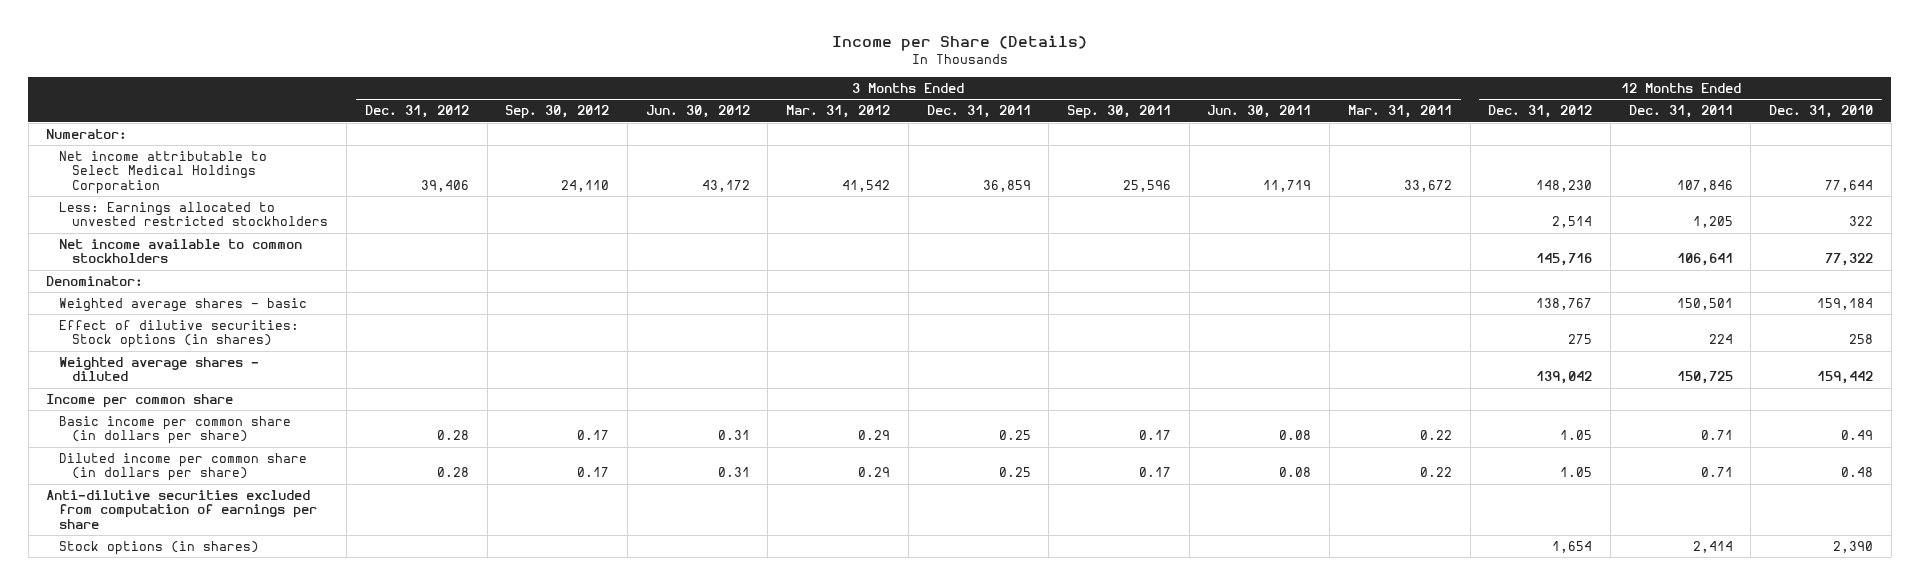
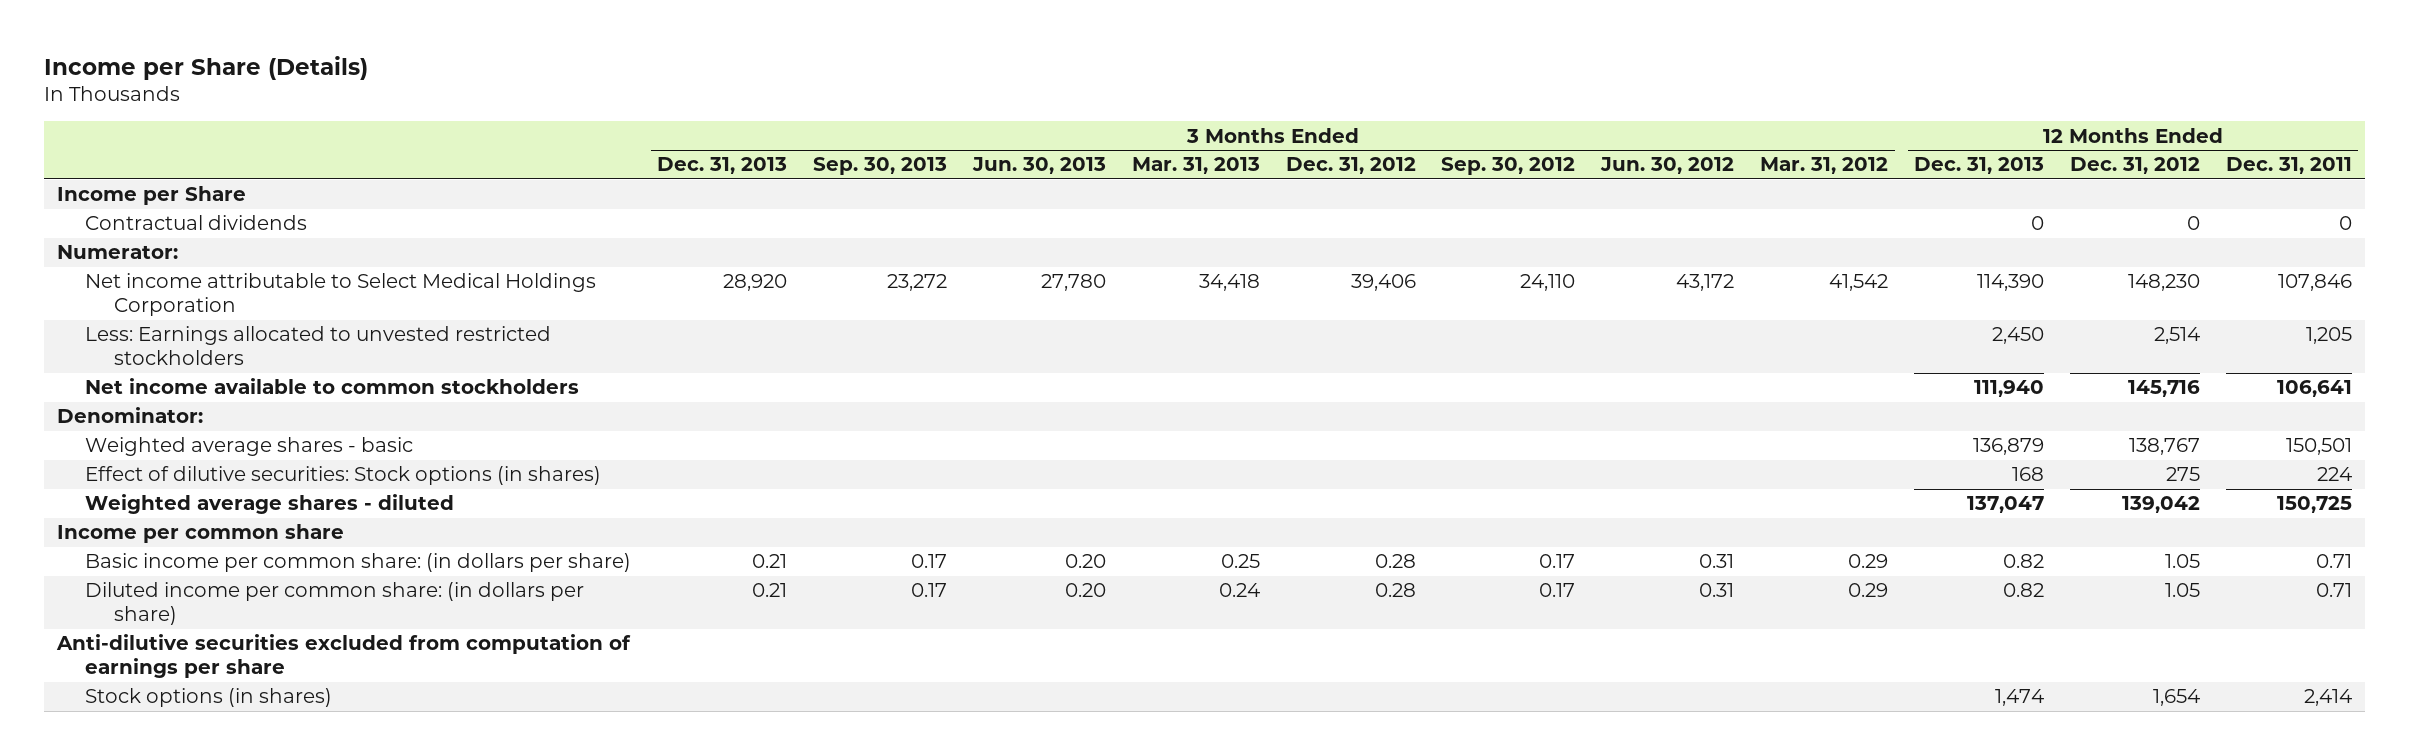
[926,105,1031,119] Dec. 31, 2011 -> none
[1066,105,1171,120] Sep. 30, 2011 -> none
[1207,105,1312,119] Jun. 30, 2011 -> none
[1347,105,1452,119] Mar. 31, 2011 -> none
[1769,105,1874,119] Dec. 31, 2010 -> none
none -> [657,157,788,175] Dec. 31, 2013
none -> [812,157,947,176] Sep. 30, 2013
none -> [971,157,1106,175] Jun. 30, 2013
none -> [1131,157,1260,175] Mar. 31, 2013
none -> [1914,157,2045,175] Dec. 31, 2013
none -> [56,186,246,206] Income per Share
none -> [85,215,308,231] Contractual dividends
[59,415,292,445] Basic income per common share (in dollars per share) -> [85,553,632,573] Basic income per common share: (in dollars per share)
[59,452,308,482] Diluted income per common share (in dollars per share) -> [85,582,585,626] Diluted income per common share: (in dollars per share)

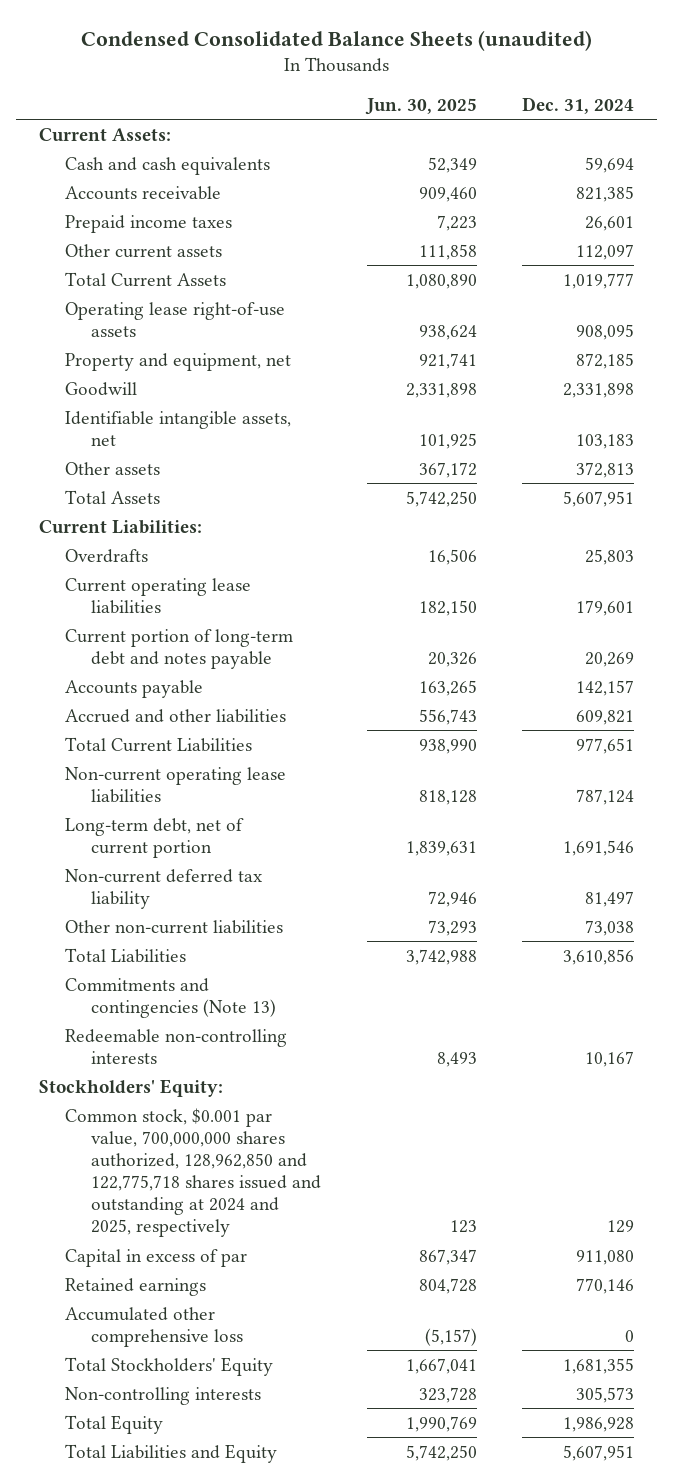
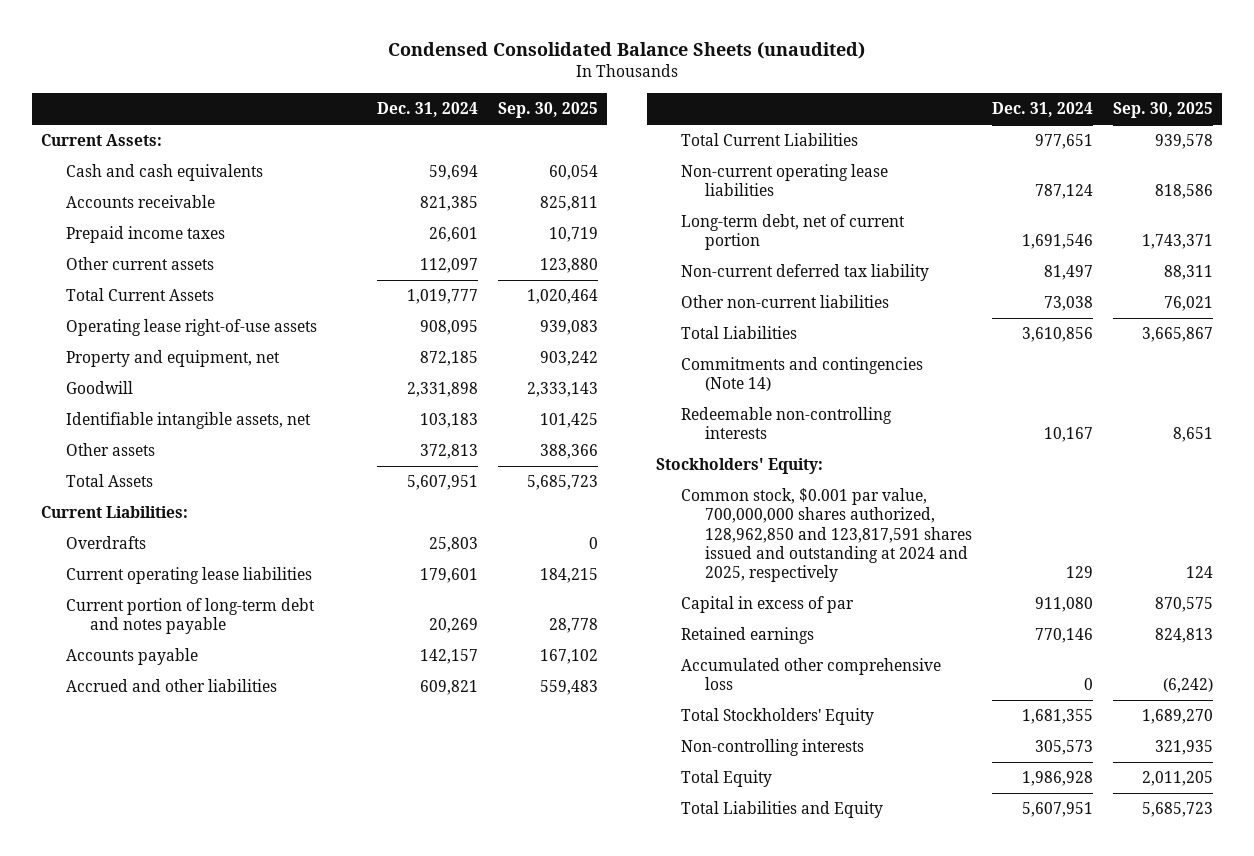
[364,97,477,115] Jun. 30, 2025 -> none
none -> [497,102,598,119] Sep. 30, 2025
[65,977,277,1018] Commitments and contingencies (Note 13) -> [680,357,923,392] Commitments and contingencies (Note 14)
[65,1107,322,1238] Common stock, $0.001 par value, 700,000,000 shares authorized, 128,962,850 and 122,775,718 shares issued and outstanding at 2024 and 2025, respectively -> [680,488,973,582] Common stock, $0.001 par value, 700,000,000 shares authorized, 128,962,850 and 123,817,591 shares issued and outstanding at 2024 and 2025, respectively

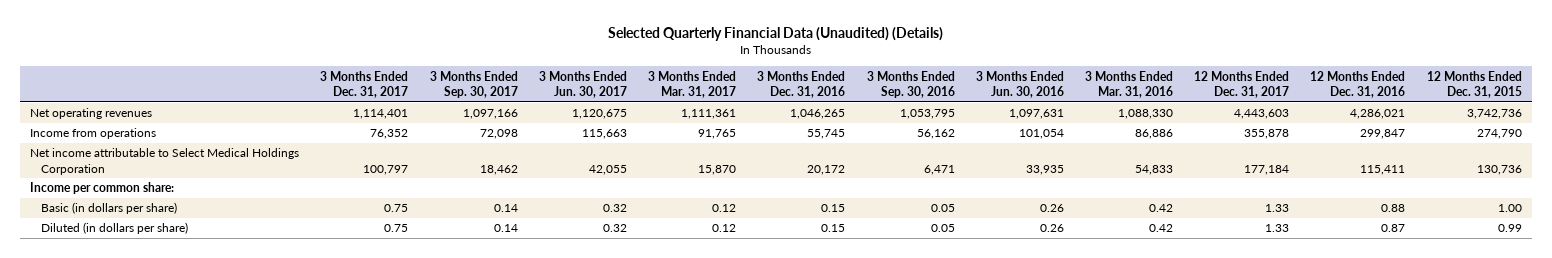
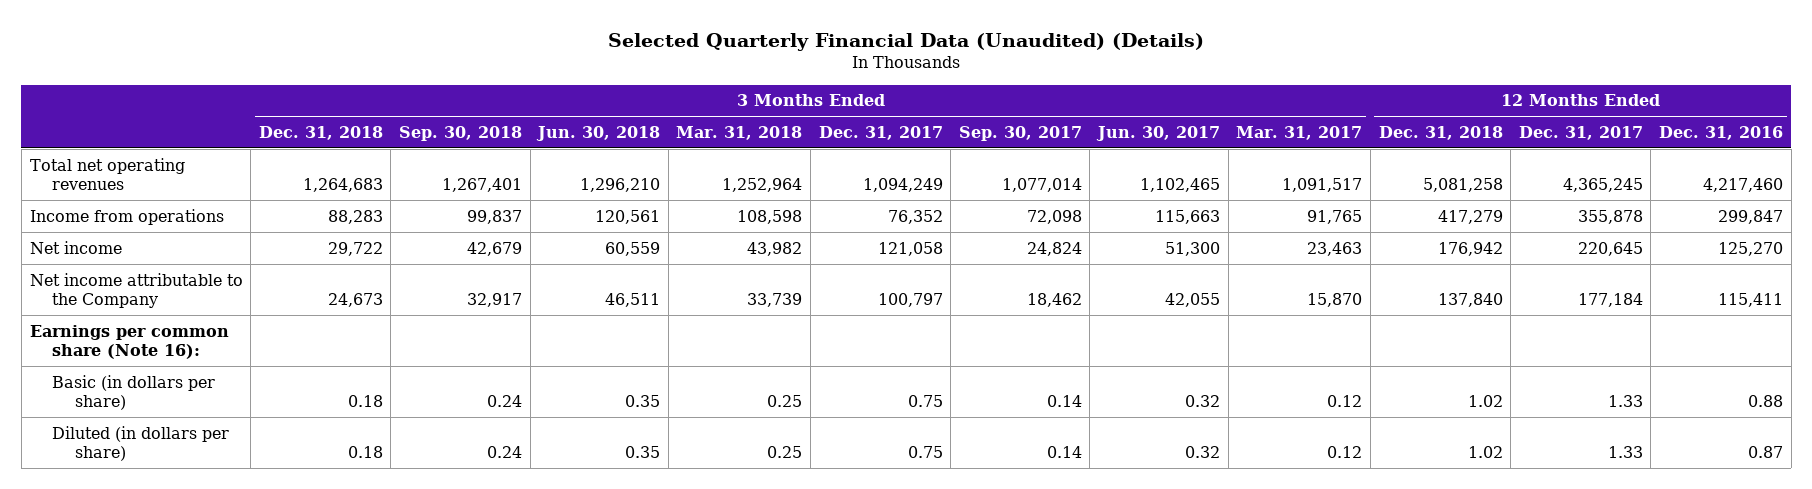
[757,70,846,98] 3 Months Ended Dec. 31, 2016 -> none
[866,70,955,98] 3 Months Ended Sep. 30, 2016 -> none
[975,70,1064,98] 3 Months Ended Jun. 30, 2016 -> none
[1084,70,1173,98] 3 Months Ended Mar. 31, 2016 -> none
[1426,70,1522,98] 12 Months Ended Dec. 31, 2015 -> none
none -> [258,125,383,140] Dec. 31, 2018
none -> [398,125,522,141] Sep. 30, 2018
none -> [536,125,661,141] Jun. 30, 2018
none -> [676,125,803,140] Mar. 31, 2018
none -> [1378,125,1503,140] Dec. 31, 2018
[30,108,153,120] Net operating revenues -> [29,157,185,190] Total net operating revenues
[353,109,409,120] 1,114,401 -> [862,177,943,192] 1,094,249
[462,109,518,120] 1,097,166 -> [1001,177,1082,192] 1,077,014
[571,109,627,120] 1,120,675 -> [1140,177,1221,192] 1,102,465
[681,109,737,120] 1,111,361 -> [1282,177,1363,192] 1,091,517
[1234,109,1290,120] 4,443,603 -> [1562,177,1643,192] 4,365,245
[1350,109,1406,120] 4,286,021 -> [1702,177,1783,192] 4,217,460
none -> [29,240,122,254] Net income
[30,148,300,175] Net income attributable to Select Medical Holdings Corporation -> [29,272,243,308] Net income attributable to the Company
[30,182,175,195] Income per common share: -> [29,324,229,359] Earnings per common share (Note 16):

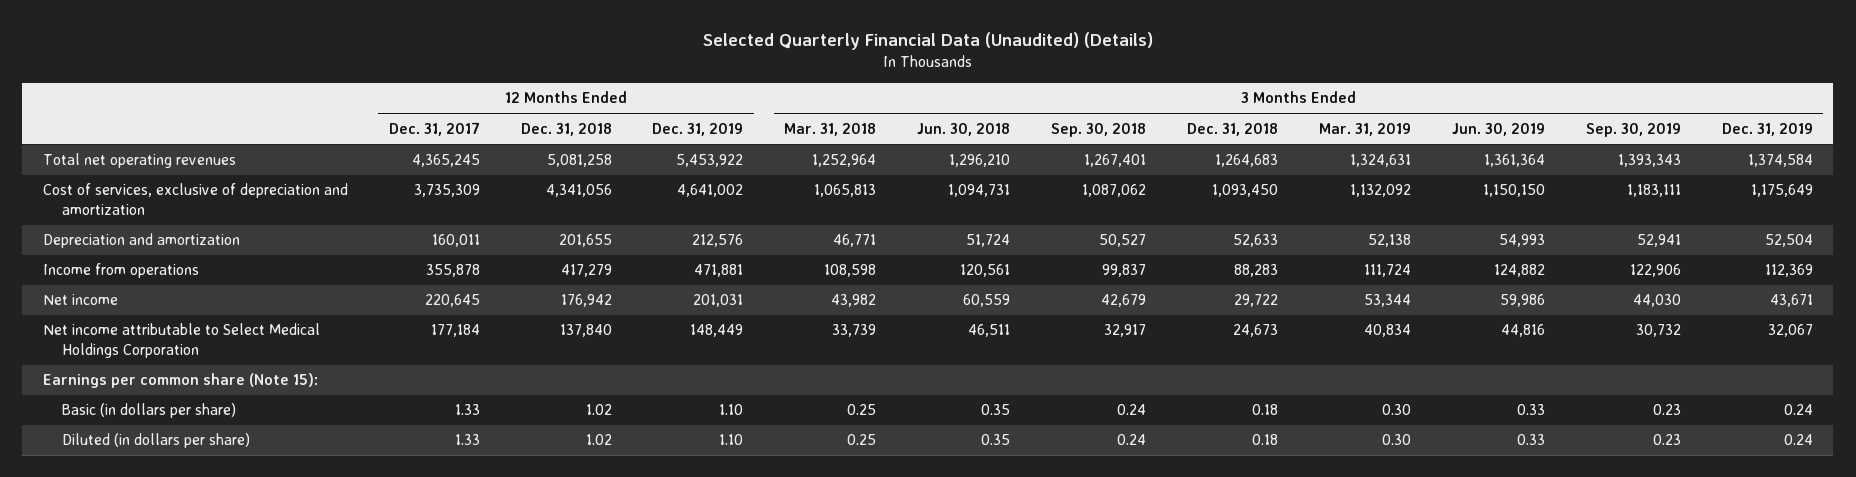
[818,125,943,140] Dec. 31, 2017 -> none
[958,125,1082,141] Sep. 30, 2017 -> none
[1096,125,1221,141] Jun. 30, 2017 -> none
[1236,125,1363,140] Mar. 31, 2017 -> none
[1658,125,1783,140] Dec. 31, 2016 -> none
none -> [652,122,744,136] Dec. 31, 2019
none -> [1319,122,1412,136] Mar. 31, 2019
none -> [1452,122,1546,136] Jun. 30, 2019
none -> [1586,122,1682,137] Sep. 30, 2019
none -> [1721,122,1813,136] Dec. 31, 2019
none -> [42,183,348,216] Cost of services, exclusive of depreciation and amortization
none -> [42,233,240,249] Depreciation and amortization
[29,272,243,308] Net income attributable to the Company -> [42,323,320,359] Net income attributable to Select Medical Holdings Corporation
[29,324,229,359] Earnings per common share (Note 16): -> [42,373,318,389] Earnings per common share (Note 15):

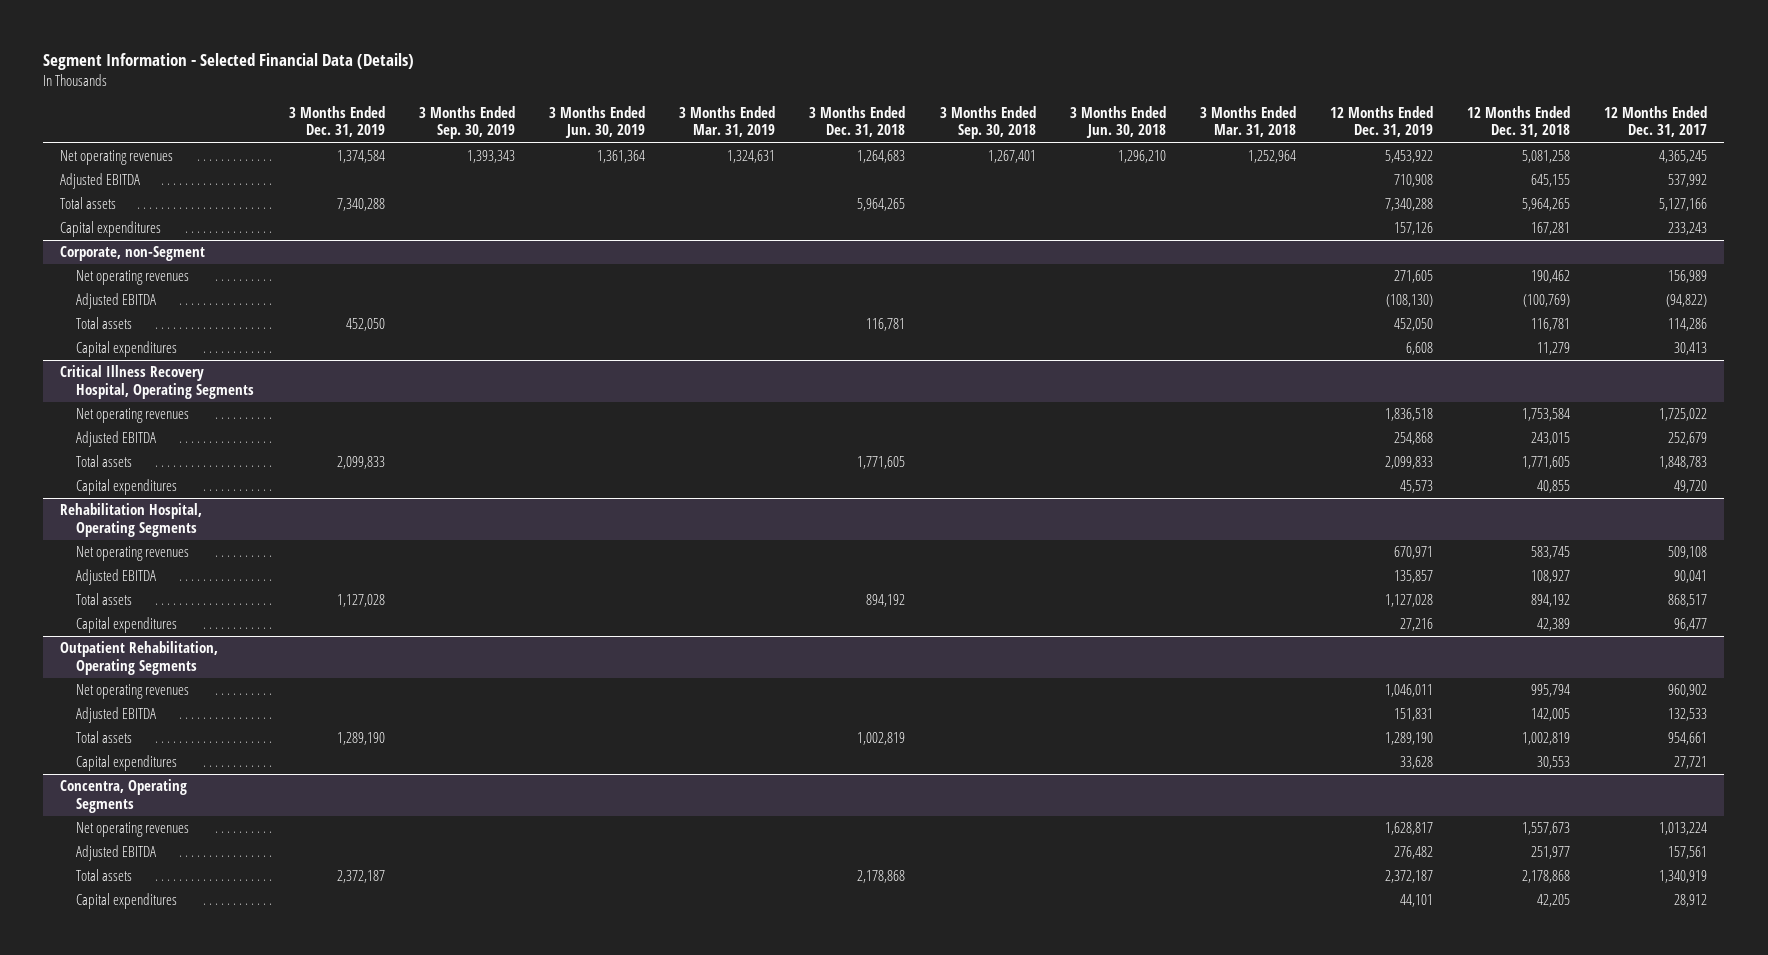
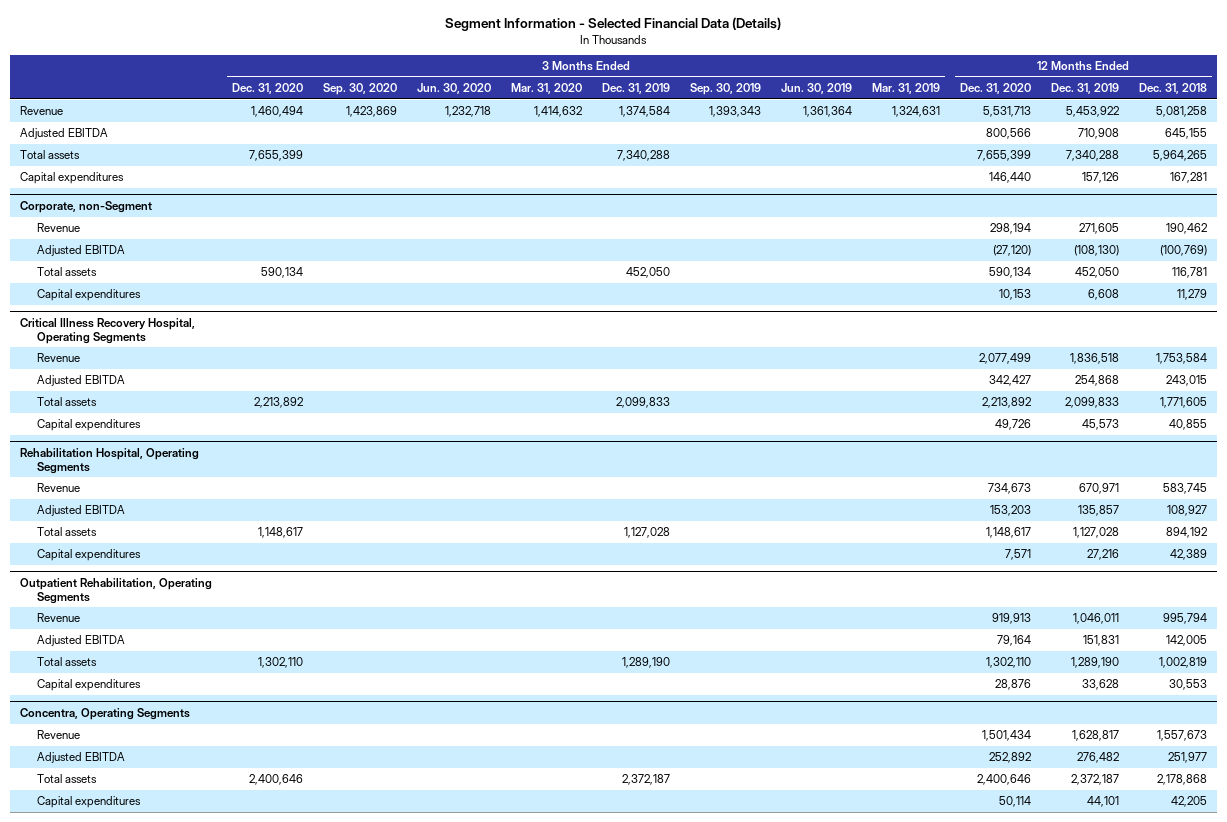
[809,105,906,138] 3 Months Ended Dec. 31, 2018 -> none
[939,105,1036,140] 3 Months Ended Sep. 30, 2018 -> none
[1069,105,1166,139] 3 Months Ended Jun. 30, 2018 -> none
[1199,105,1296,138] 3 Months Ended Mar. 31, 2018 -> none
[1604,105,1708,138] 12 Months Ended Dec. 31, 2017 -> none
none -> [232,83,304,95] Dec. 31, 2020
none -> [323,83,398,96] Sep. 30, 2020
none -> [417,83,492,95] Jun. 30, 2020
none -> [510,83,582,95] Mar. 31, 2020
none -> [959,83,1031,95] Dec. 31, 2020
[60,150,174,166] Net operating revenues -> [20,106,64,116] Revenue
[76,270,190,286] Net operating revenues -> [36,223,80,233] Revenue
[76,408,190,424] Net operating revenues -> [36,353,80,363] Revenue
[76,546,190,562] Net operating revenues -> [36,483,80,493] Revenue
[76,684,190,700] Net operating revenues -> [36,613,80,623] Revenue
[76,822,190,838] Net operating revenues -> [36,730,80,740] Revenue

